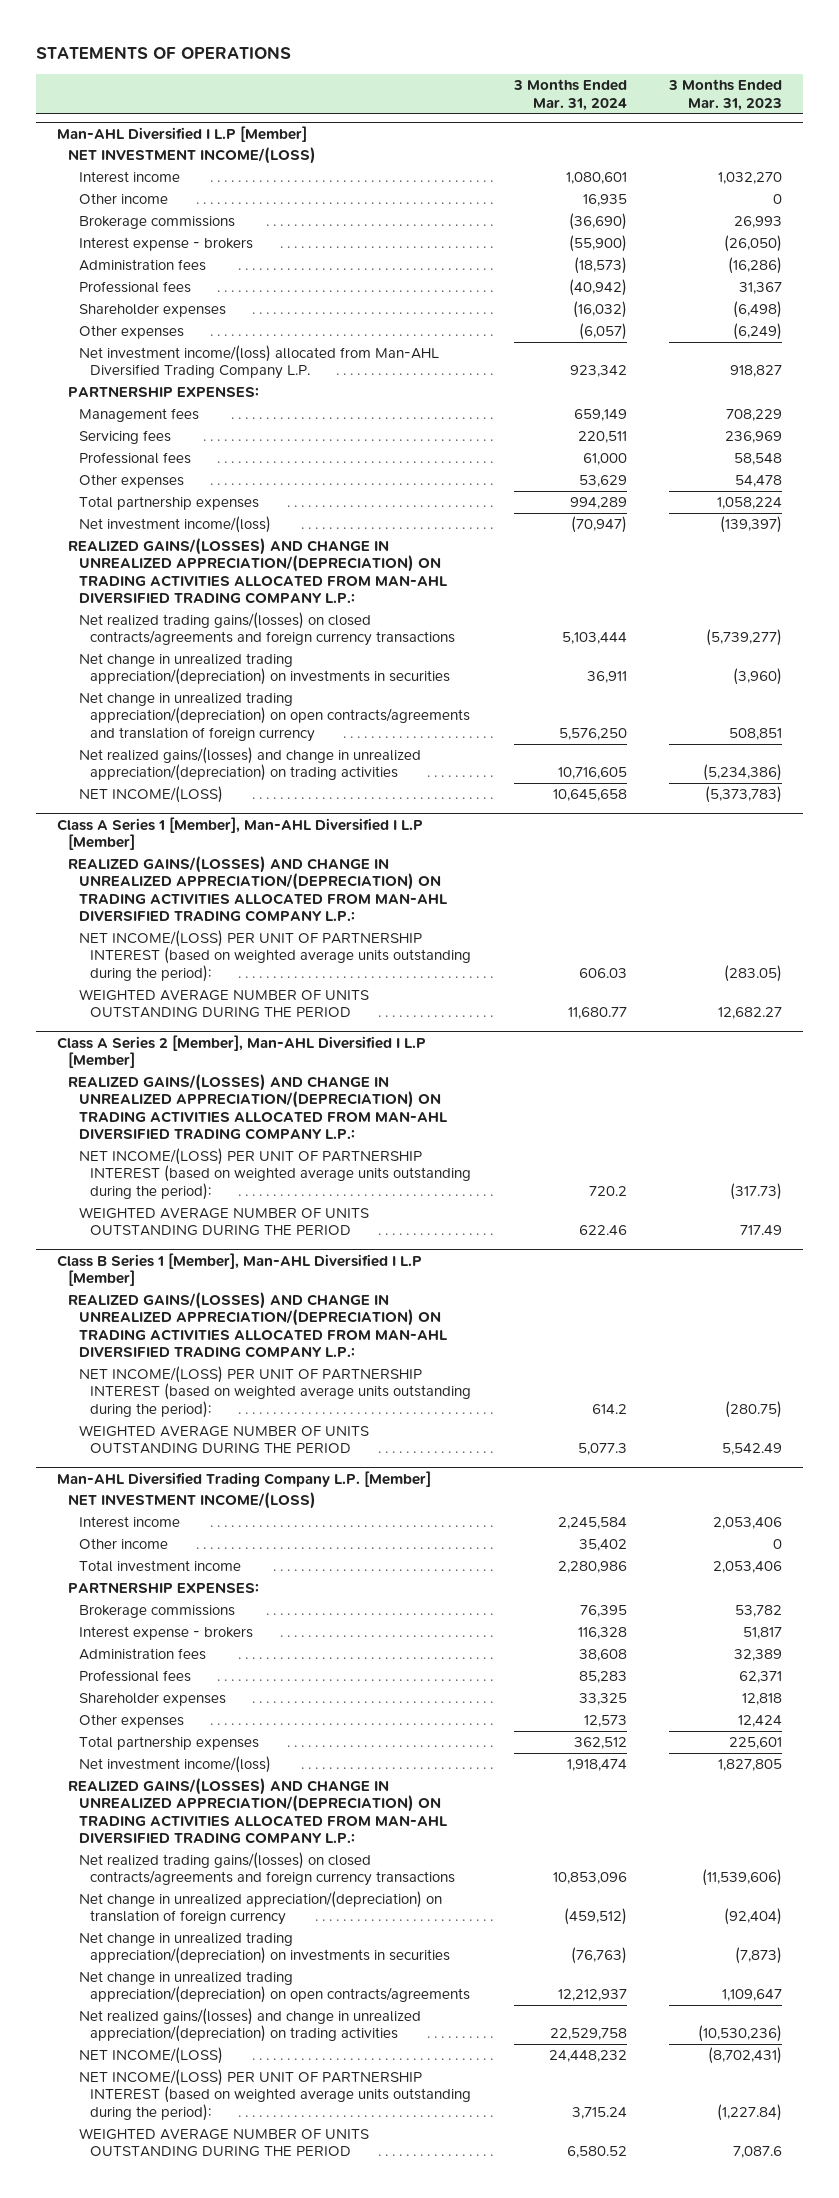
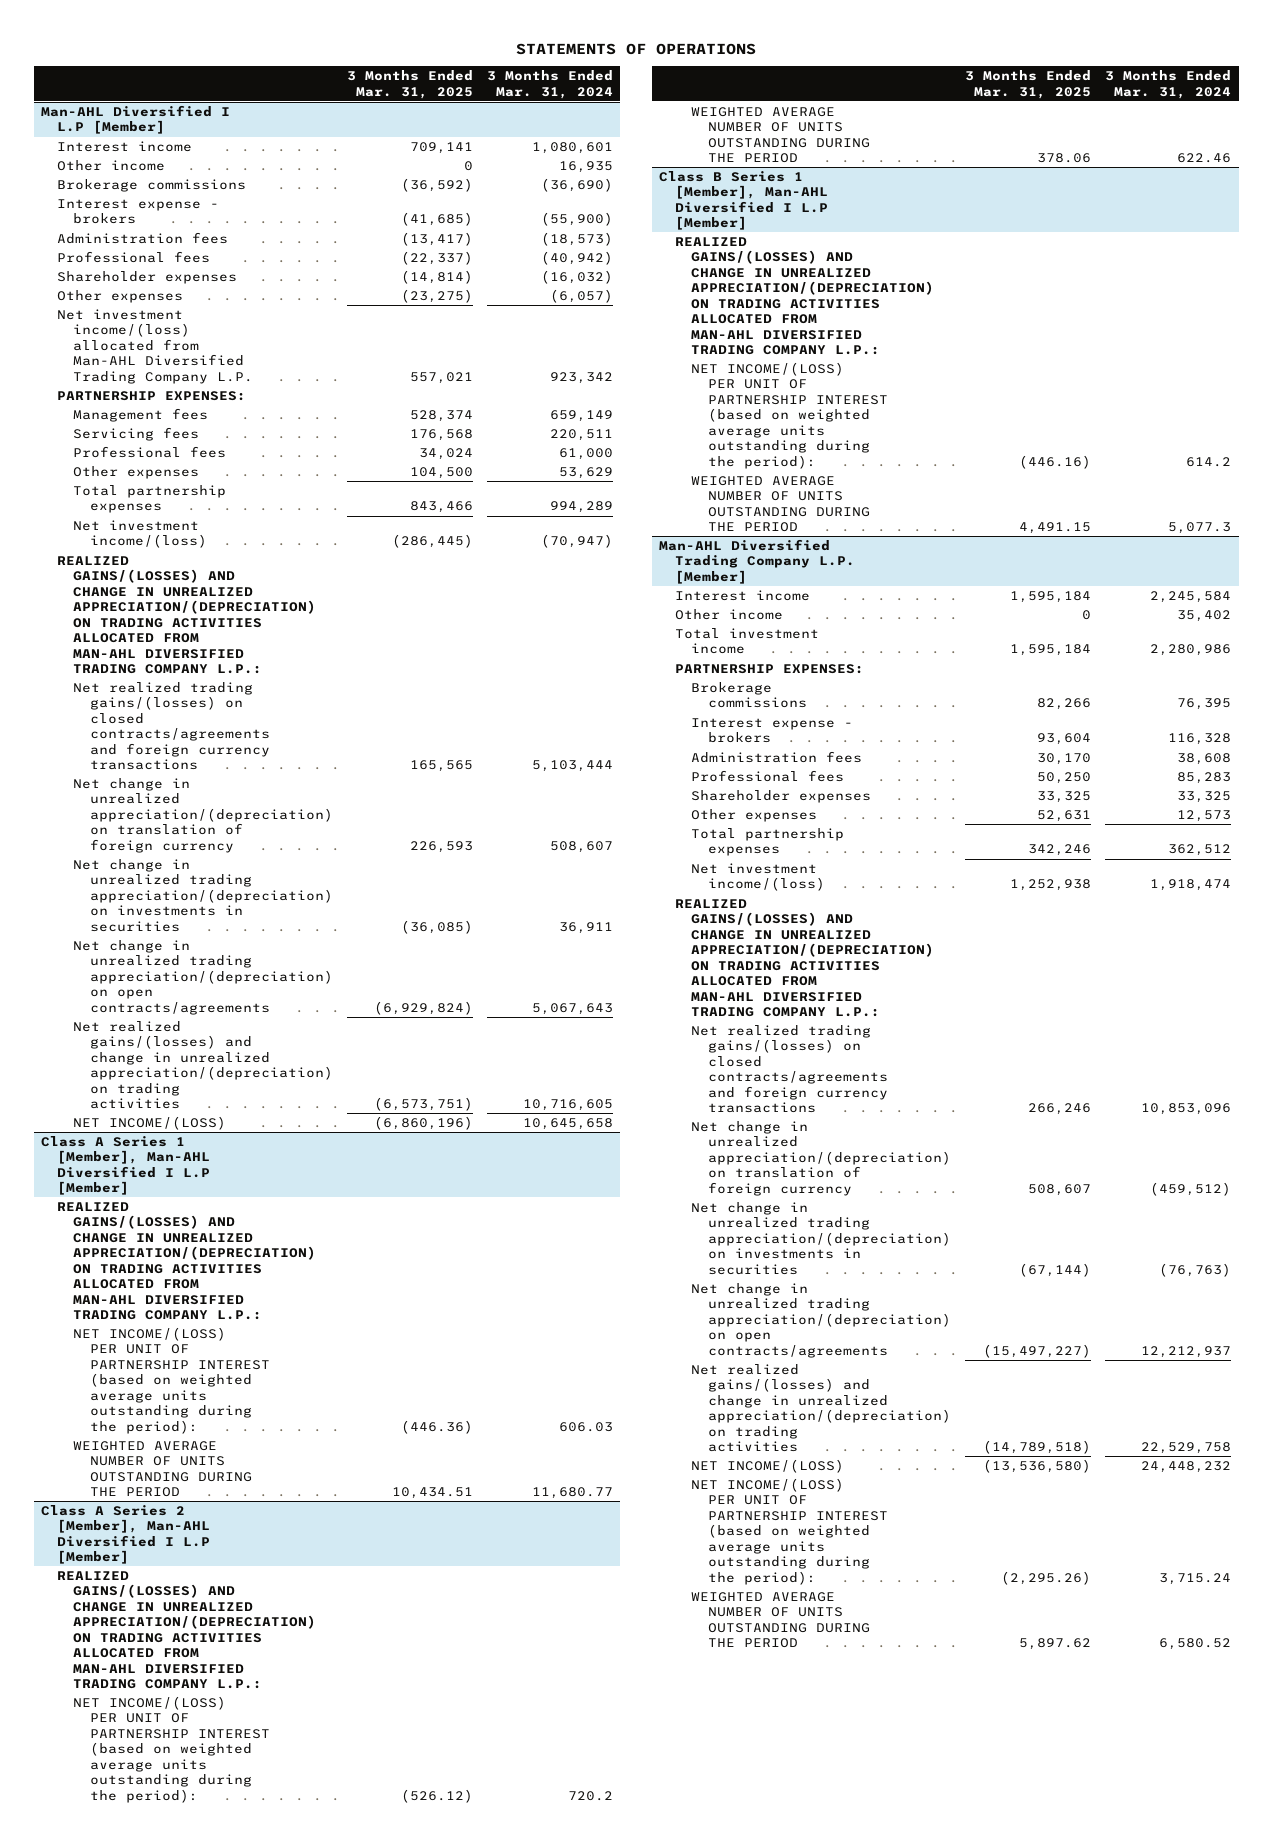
[667,79,782,111] 3 Months Ended Mar. 31, 2023 -> none
none -> [346,70,473,99] 3 Months Ended Mar. 31, 2025
[68,146,317,164] NET INVESTMENT INCOME/(LOSS) -> none
none -> [73,777,333,853] Net change in unrealized appreciation/(depreciation) on translation of foreign currency
[79,691,471,742] Net change in unrealized trading appreciation/(depreciation) on open contracts/agreements and translation of foreign currency -> [73,939,333,1015] Net change in unrealized trading appreciation/(depreciation) on open contracts/agreements
[558,727,627,740] 5,576,250 -> [532,1002,614,1015] 5,067,643
[68,1491,317,1509] NET INVESTMENT INCOME/(LOSS) -> none

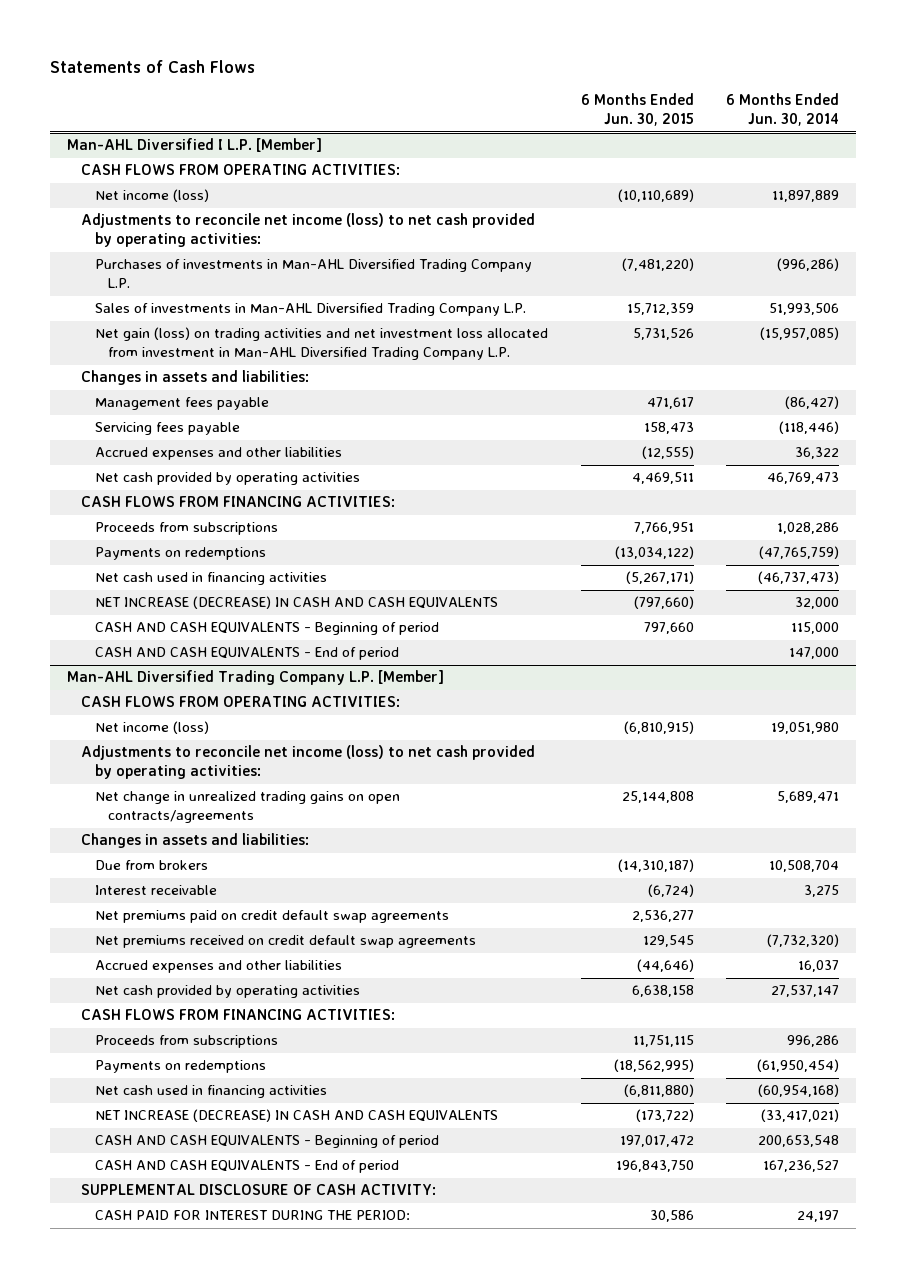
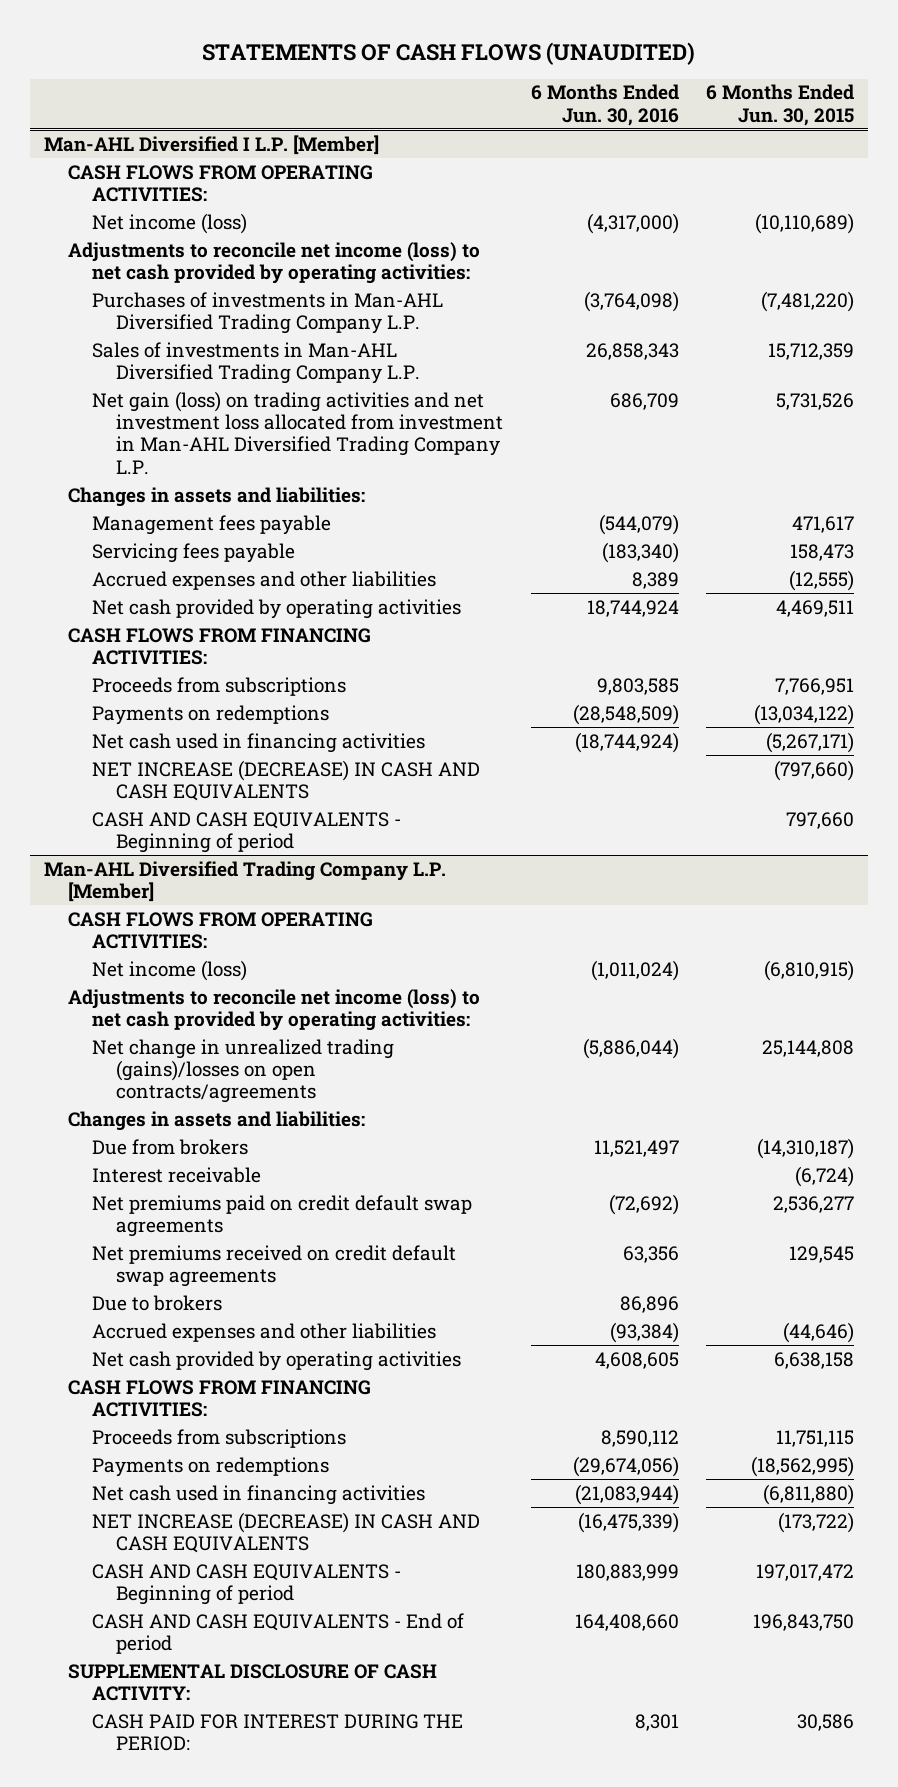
[50,60,256,74] Statements of Cash Flows -> [202,41,696,65] STATEMENTS OF CASH FLOWS (UNAUDITED)
[726,93,840,127] 6 Months Ended Jun. 30, 2014 -> none
none -> [530,84,679,126] 6 Months Ended Jun. 30, 2016
[94,647,399,661] CASH AND CASH EQUIVALENTS - End of period -> none
[94,791,400,824] Net change in unrealized trading gains on open contracts/agreements -> [92,1038,395,1104] Net change in unrealized trading (gains)/losses on open contracts/agreements
none -> [92,1294,223,1311] Due to brokers

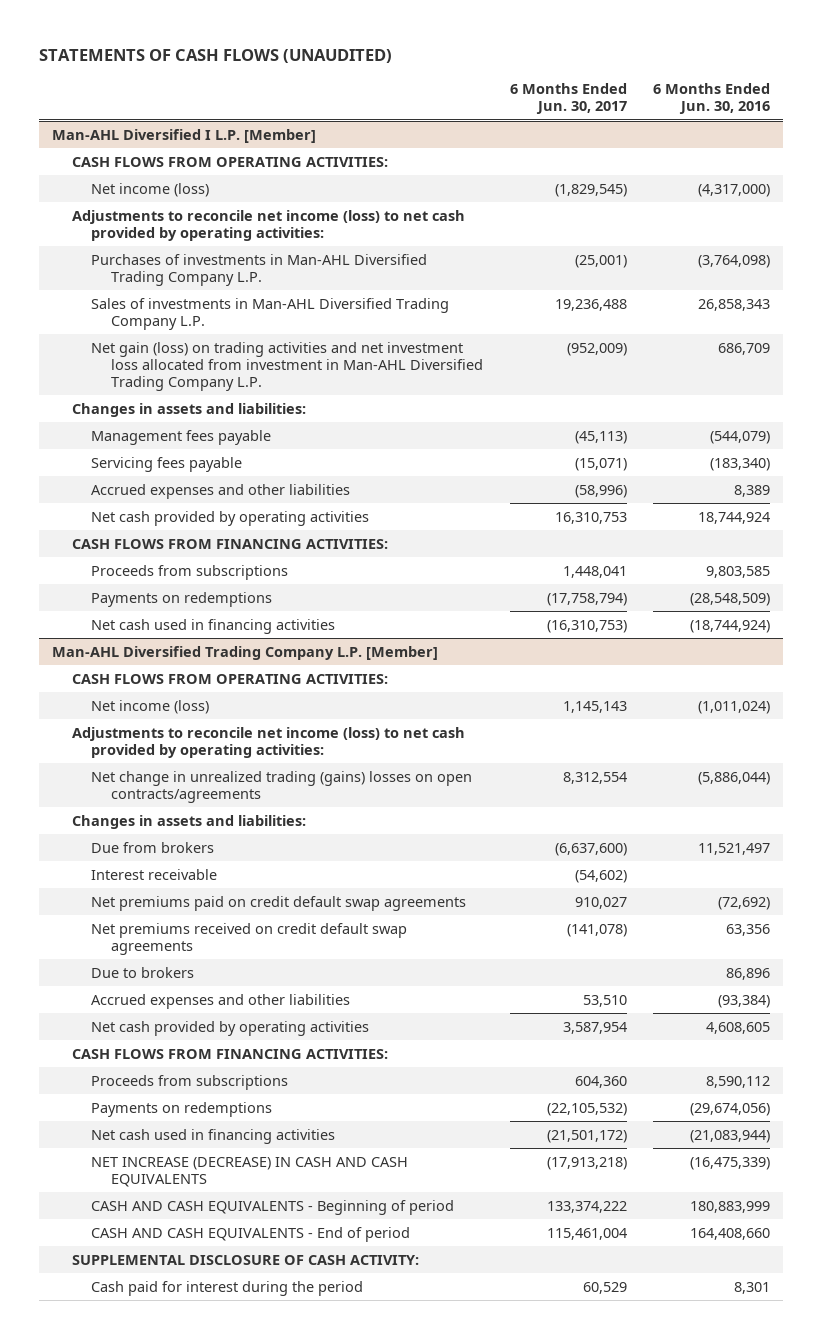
[706,84,855,126] 6 Months Ended Jun. 30, 2015 -> none
none -> [509,83,627,115] 6 Months Ended Jun. 30, 2017
[92,759,481,801] NET INCREASE (DECREASE) IN CASH AND CASH EQUIVALENTS -> none
[92,811,402,853] CASH AND CASH EQUIVALENTS - Beginning of period -> none
[92,1038,395,1104] Net change in unrealized trading (gains)/losses on open contracts/agreements -> [91,770,473,803] Net change in unrealized trading (gains) losses on open contracts/agreements
[92,1713,464,1751] CASH PAID FOR INTEREST DURING THE PERIOD: -> [91,1280,364,1296] Cash paid for interest during the period

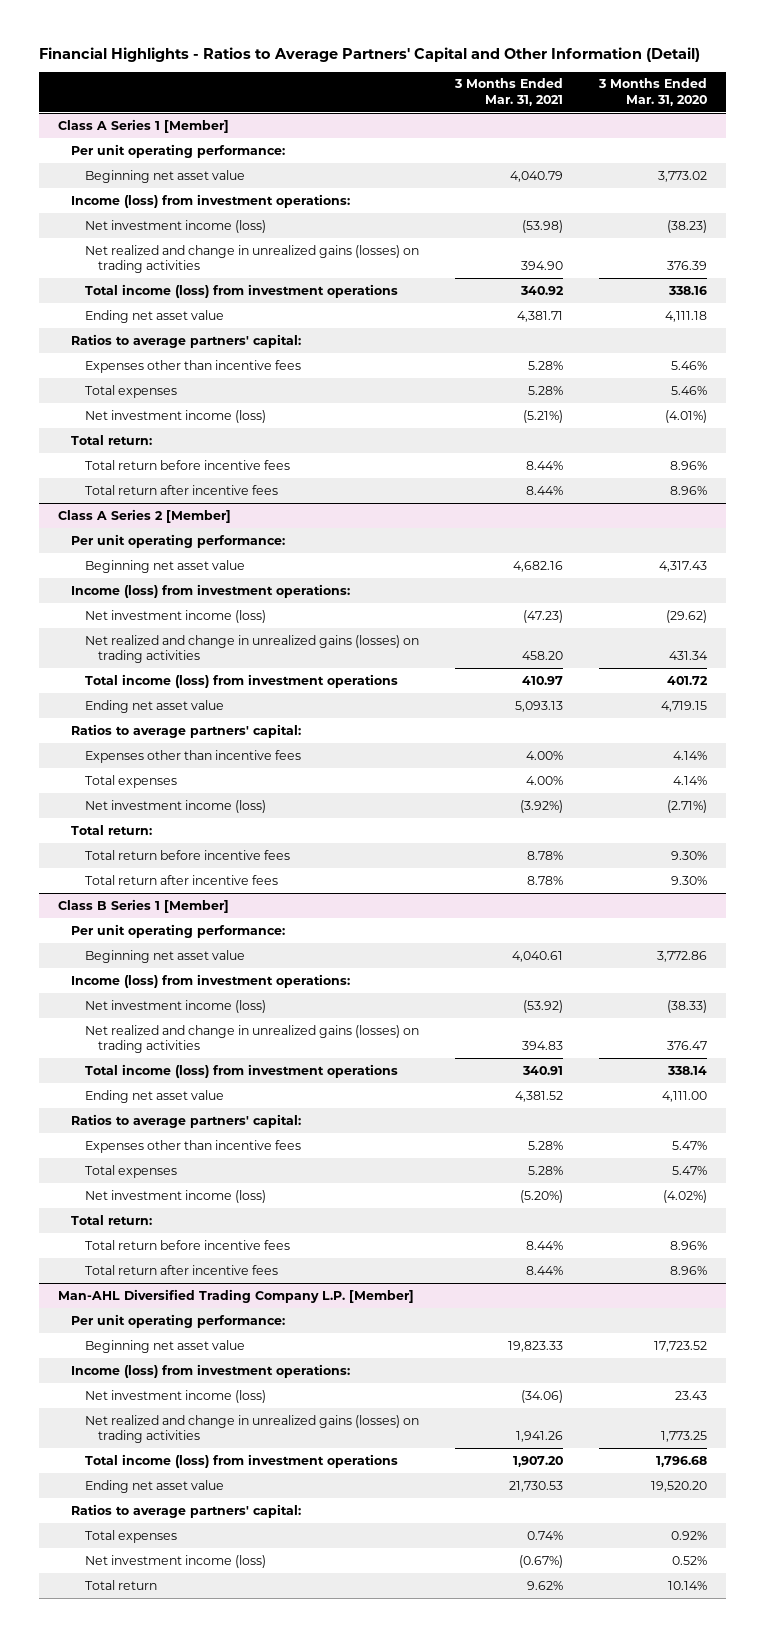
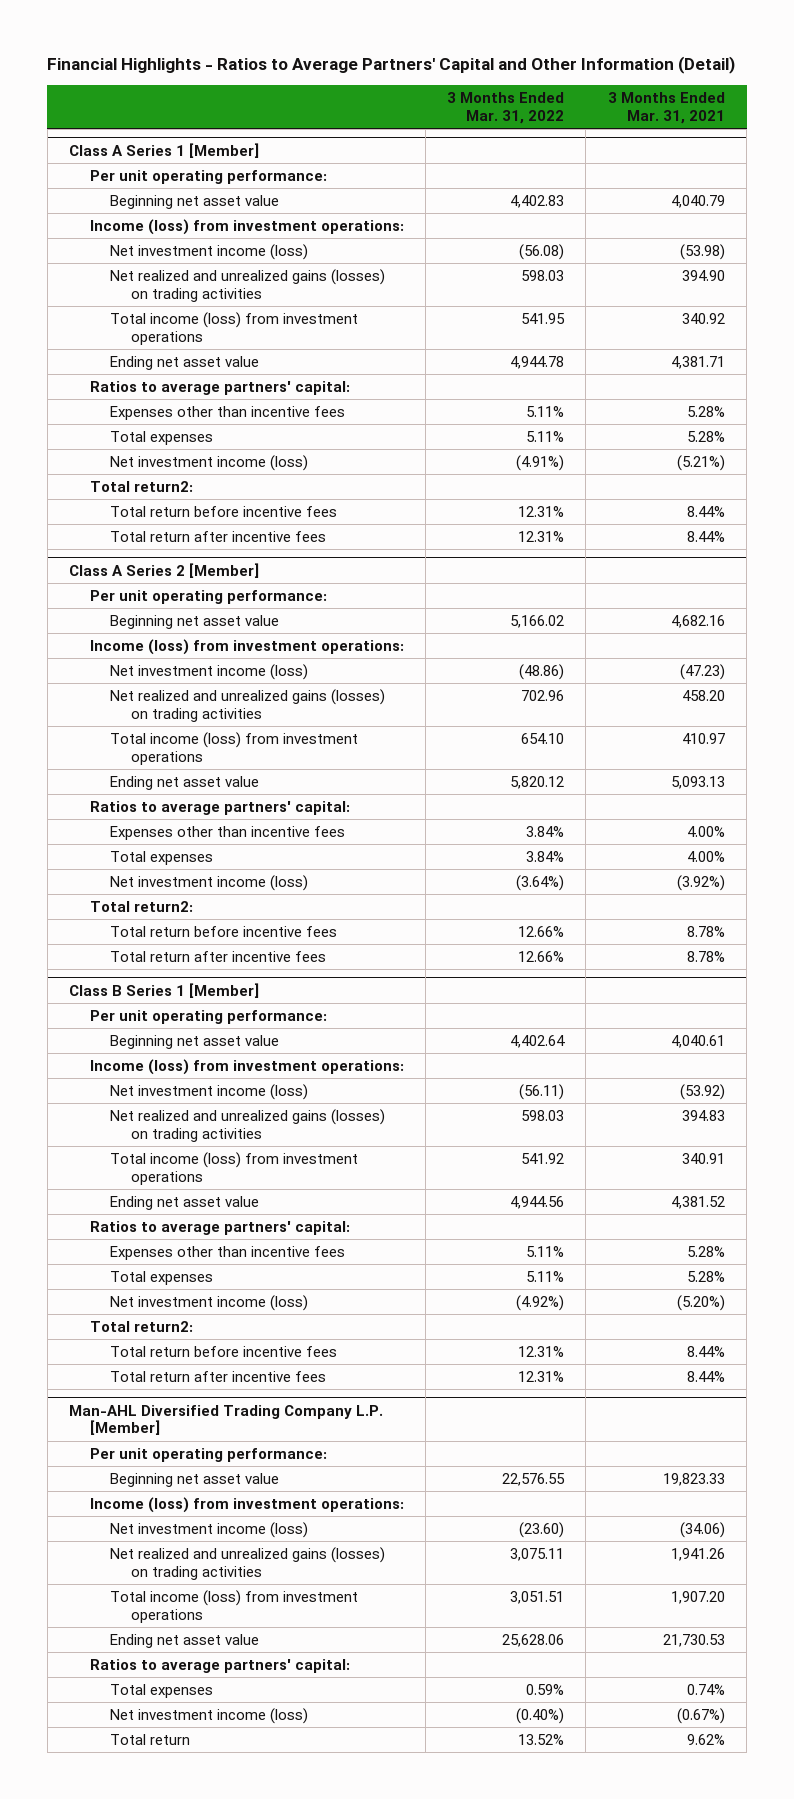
[598,78,708,106] 3 Months Ended Mar. 31, 2020 -> none
none -> [447,92,565,124] 3 Months Ended Mar. 31, 2022
[84,244,419,274] Net realized and change in unrealized gains (losses) on trading activities -> [110,268,386,302] Net realized and unrealized gains (losses) on trading activities
[71,434,153,445] Total return: -> [89,480,193,492] Total return2:
[84,634,419,664] Net realized and change in unrealized gains (losses) on trading activities -> [110,688,386,722] Net realized and unrealized gains (losses) on trading activities
[71,824,153,835] Total return: -> [89,900,193,912] Total return2:
[84,1024,419,1054] Net realized and change in unrealized gains (losses) on trading activities -> [110,1108,386,1142] Net realized and unrealized gains (losses) on trading activities
[71,1214,153,1225] Total return: -> [89,1320,193,1332] Total return2:
[84,1414,419,1444] Net realized and change in unrealized gains (losses) on trading activities -> [110,1546,386,1580] Net realized and unrealized gains (losses) on trading activities

